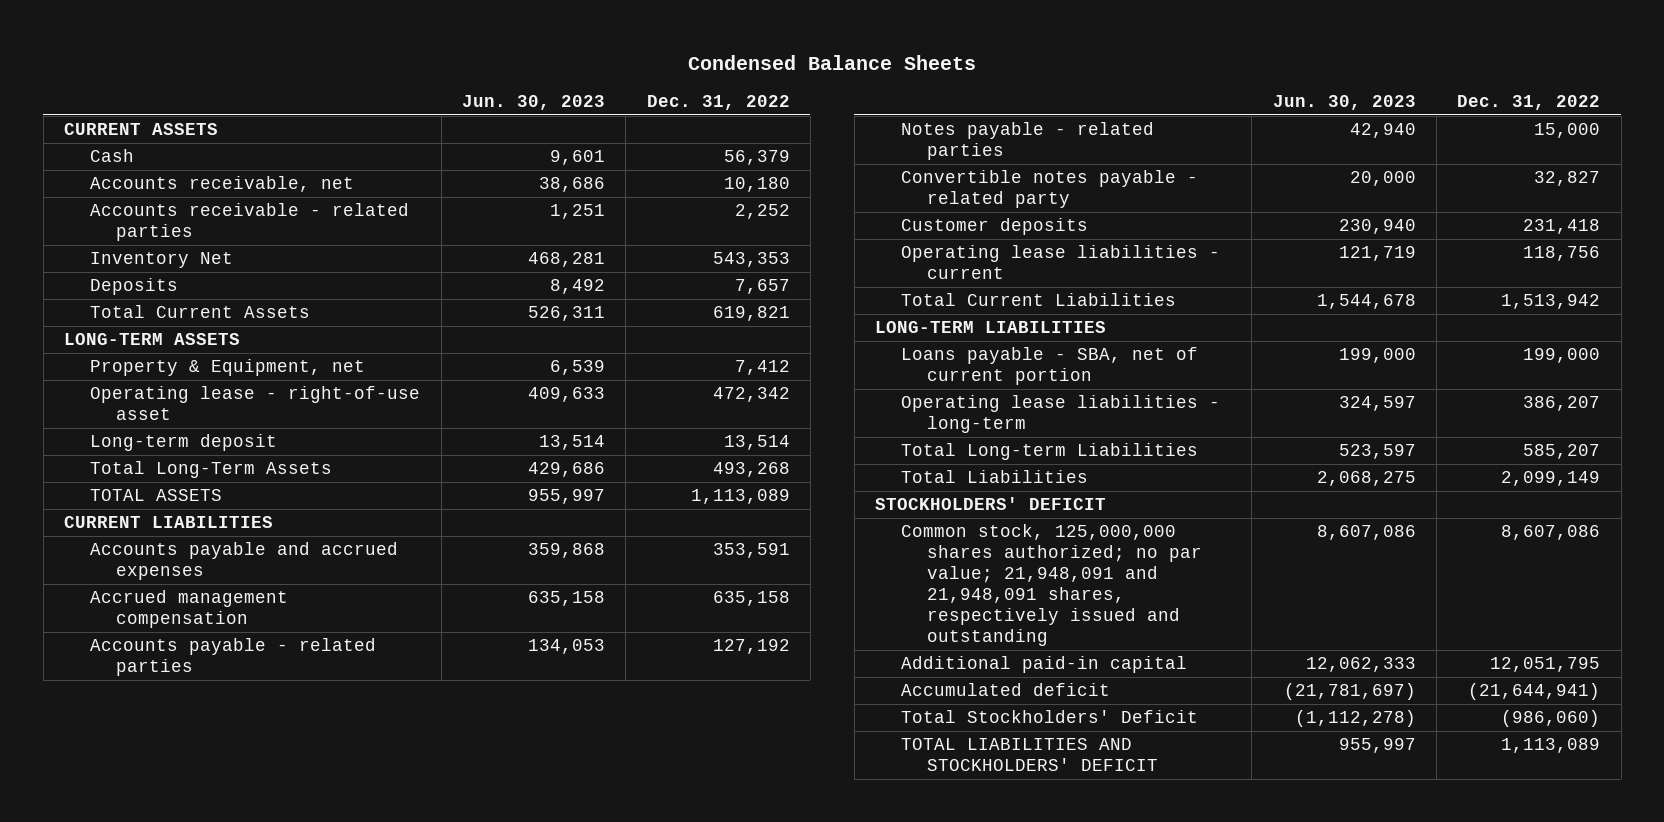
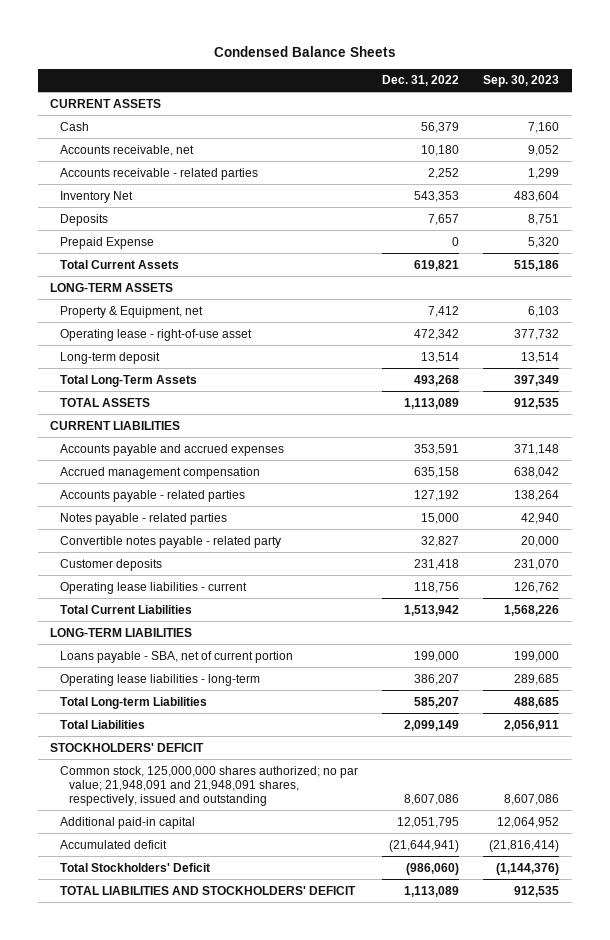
[461,94,605,110] Jun. 30, 2023 -> none
none -> [483,75,560,88] Sep. 30, 2023
none -> [59,236,154,249] Prepaid Expense
[900,524,1202,647] Common stock, 125,000,000 shares authorized; no par value; 21,948,091 and 21,948,091 shares, respectively issued and outstanding -> [59,765,358,806] Common stock, 125,000,000 shares authorized; no par value; 21,948,091 and 21,948,091 shares, respectively, issued and outstanding

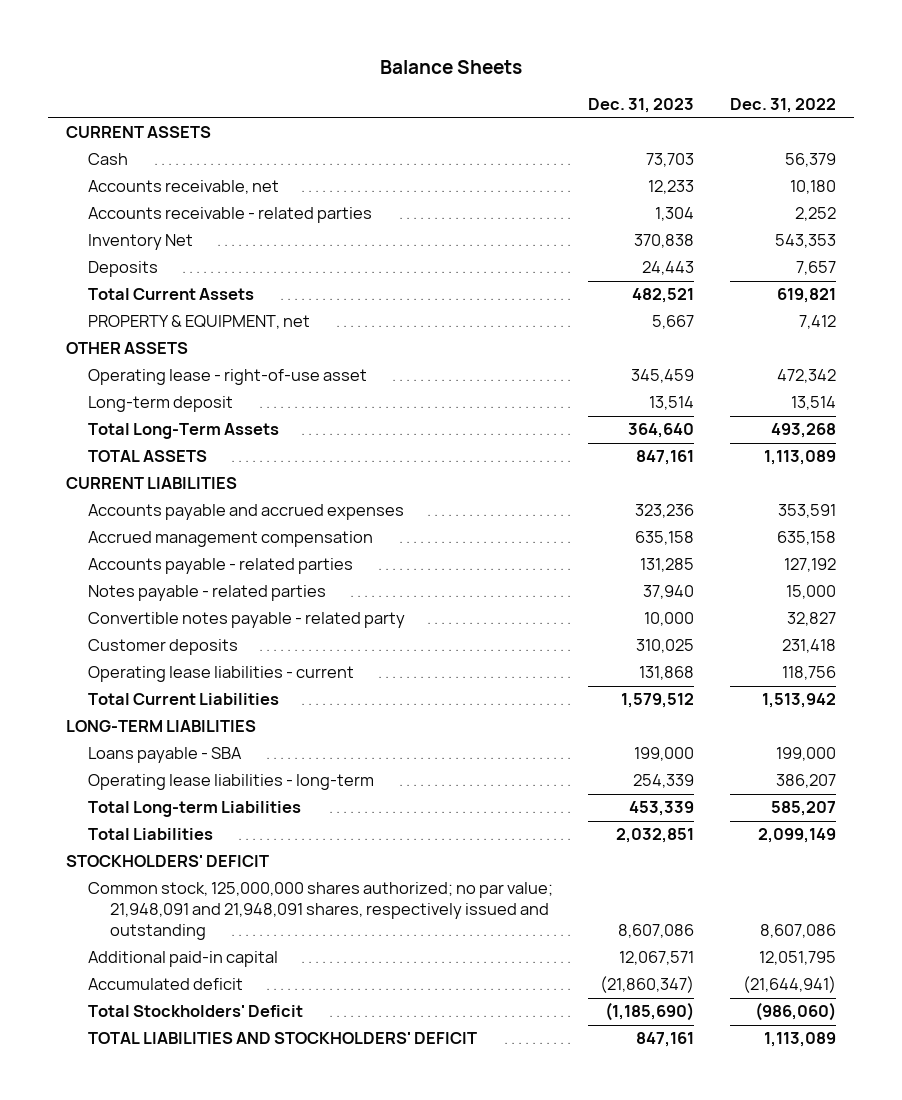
[213,45,396,57] Condensed Balance Sheets -> [380,60,523,75] Balance Sheets
[483,75,560,88] Sep. 30, 2023 -> none
none -> [588,98,695,114] Dec. 31, 2023
[59,236,154,249] Prepaid Expense -> none
[50,282,174,292] LONG-TERM ASSETS -> none
[59,305,203,318] Property & Equipment, net -> [87,315,310,330] PROPERTY & EQUIPMENT, net
none -> [66,342,189,355] OTHER ASSETS
[59,650,293,663] Loans payable - SBA, net of current portion -> [87,747,242,764] Loans payable - SBA
[59,765,358,806] Common stock, 125,000,000 shares authorized; no par value; 21,948,091 and 21,948,091 shares, respectively, issued and outstanding -> [87,882,553,941] Common stock, 125,000,000 shares authorized; no par value; 21,948,091 and 21,948,091 shares, respectively issued and outstanding

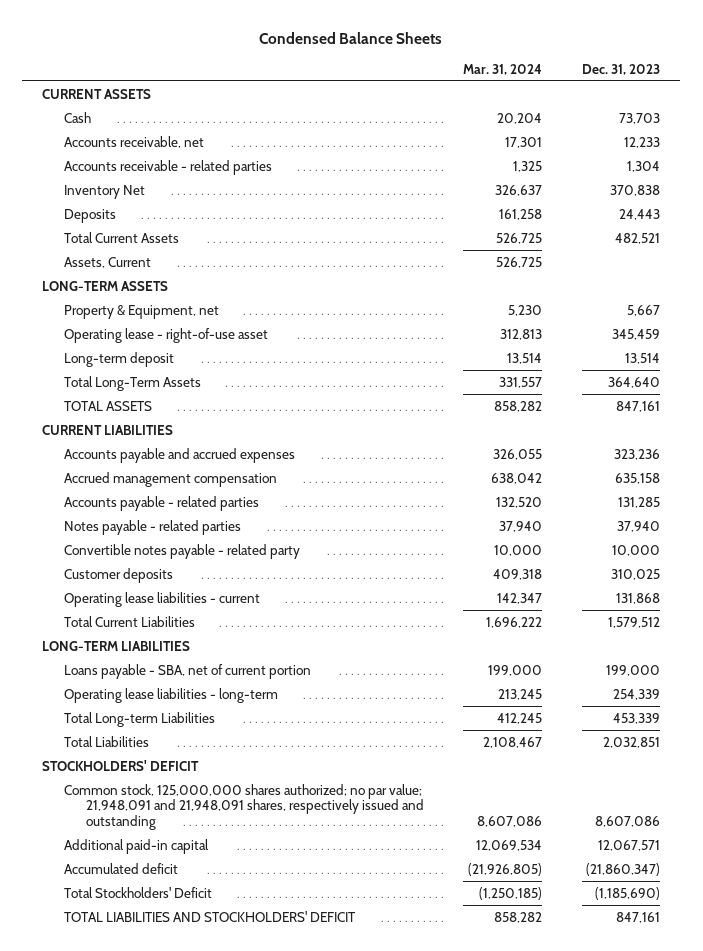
[380,60,523,75] Balance Sheets -> [259,31,443,44] Condensed Balance Sheets
[729,98,836,114] Dec. 31, 2022 -> none
none -> [463,63,543,75] Mar. 31, 2024
[66,342,189,355] OTHER ASSETS -> none
none -> [63,256,151,268] Assets, Current
none -> [42,280,169,291] LONG-TERM ASSETS
[87,315,310,330] PROPERTY & EQUIPMENT, net -> [63,304,219,319] Property & Equipment, net
[87,747,242,764] Loans payable - SBA -> [63,663,311,679] Loans payable - SBA, net of current portion

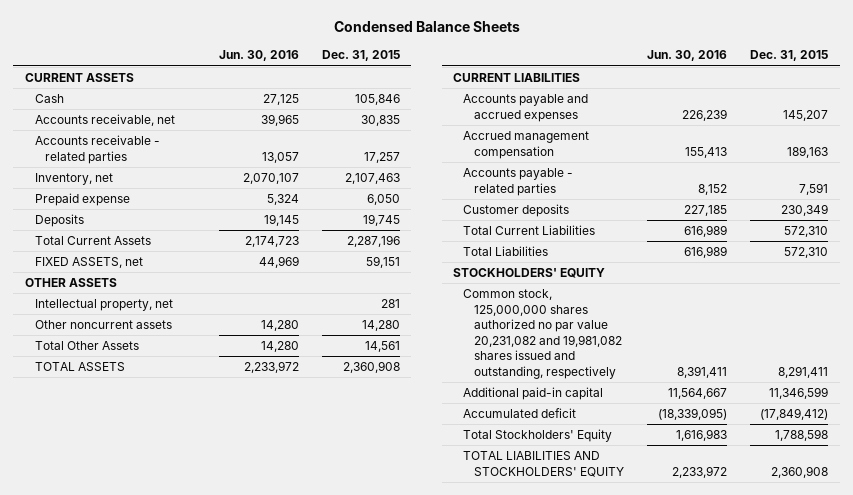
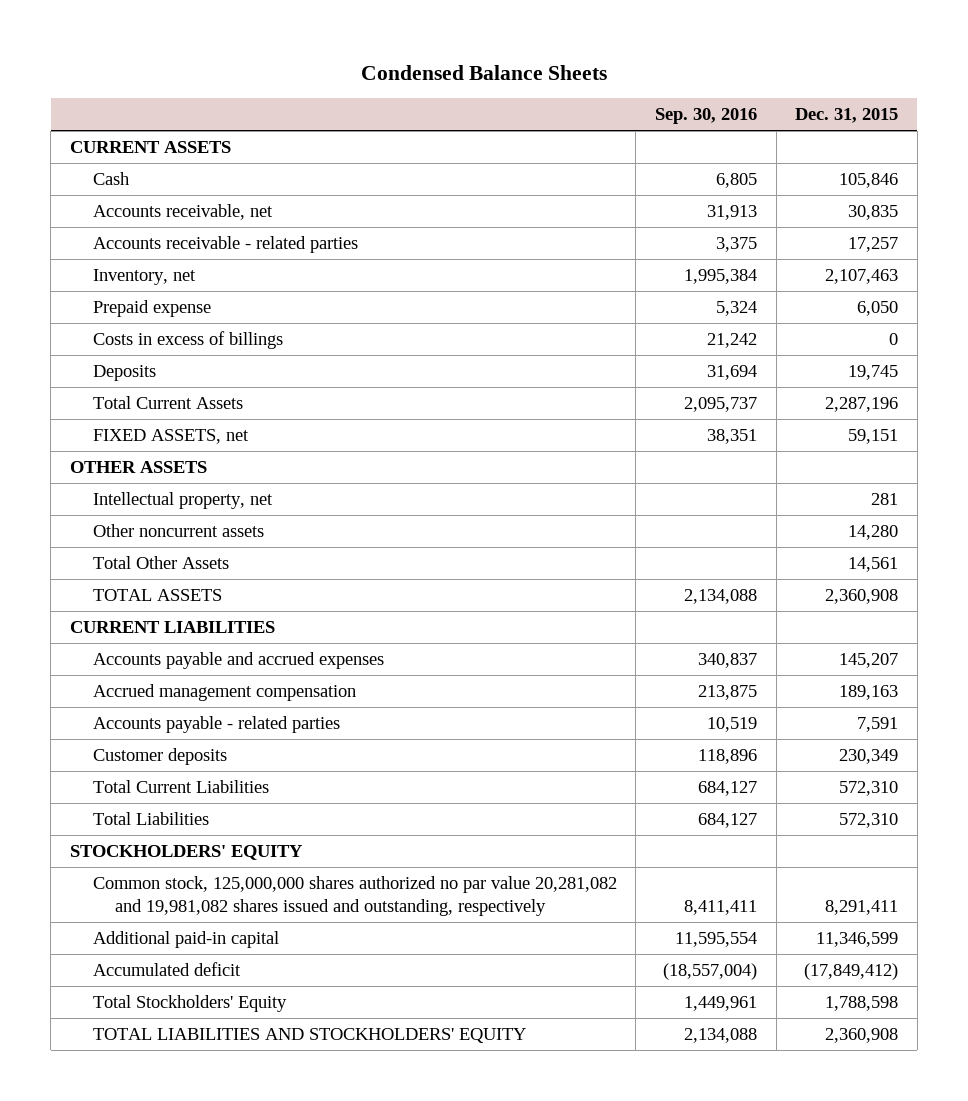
[218,50,299,62] Jun. 30, 2016 -> none
none -> [654,108,757,125] Sep. 30, 2016
none -> [92,330,283,349] Costs in excess of billings
[463,289,622,380] Common stock, 125,000,000 shares authorized no par value 20,231,082 and 19,981,082 shares issued and outstanding, respectively -> [92,875,617,917] Common stock, 125,000,000 shares authorized no par value 20,281,082 and 19,981,082 shares issued and outstanding, respectively

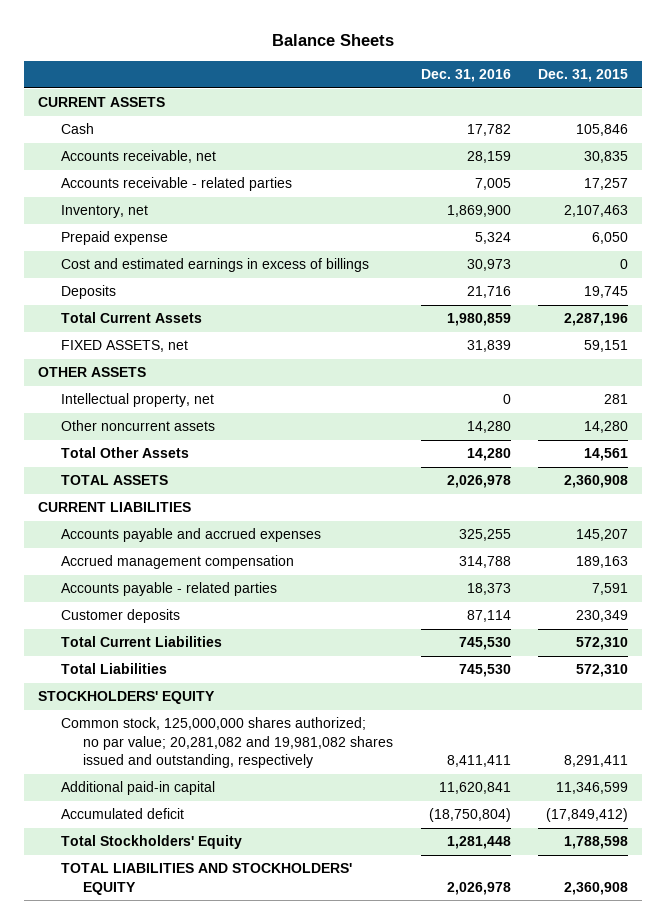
[361,64,608,80] Condensed Balance Sheets -> [272,34,395,47] Balance Sheets
[654,108,757,125] Sep. 30, 2016 -> none
none -> [420,69,511,83] Dec. 31, 2016
[92,330,283,349] Costs in excess of billings -> [60,258,369,273] Cost and estimated earnings in excess of billings
[92,875,617,917] Common stock, 125,000,000 shares authorized no par value 20,281,082 and 19,981,082 shares issued and outstanding, respectively -> [60,717,393,768] Common stock, 125,000,000 shares authorized; no par value; 20,281,082 and 19,981,082 shares issued and outstanding, respectively

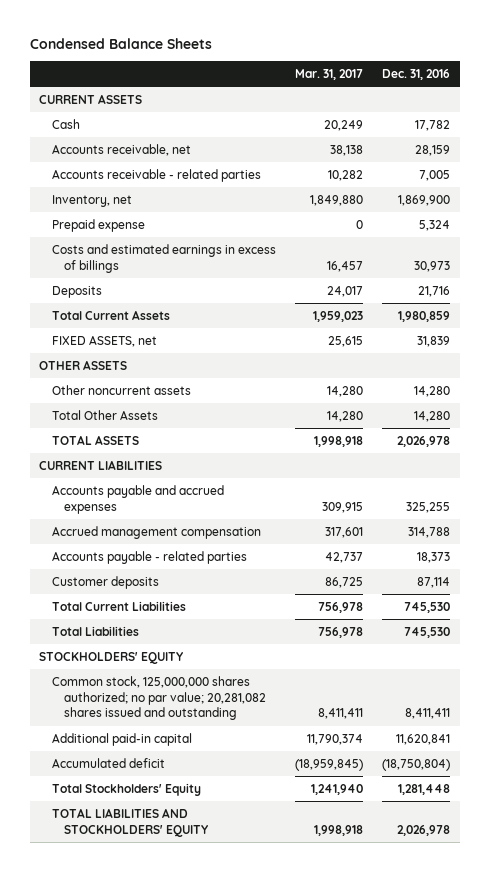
[272,34,395,47] Balance Sheets -> [29,37,212,49] Condensed Balance Sheets
[538,69,629,83] Dec. 31, 2015 -> none
none -> [294,68,363,80] Mar. 31, 2017
[60,258,369,273] Cost and estimated earnings in excess of billings -> [51,243,276,273] Costs and estimated earnings in excess of billings
[60,393,214,408] Intellectual property, net -> none
[60,717,393,768] Common stock, 125,000,000 shares authorized; no par value; 20,281,082 and 19,981,082 shares issued and outstanding, respectively -> [51,675,266,721] Common stock, 125,000,000 shares authorized; no par value; 20,281,082 shares issued and outstanding

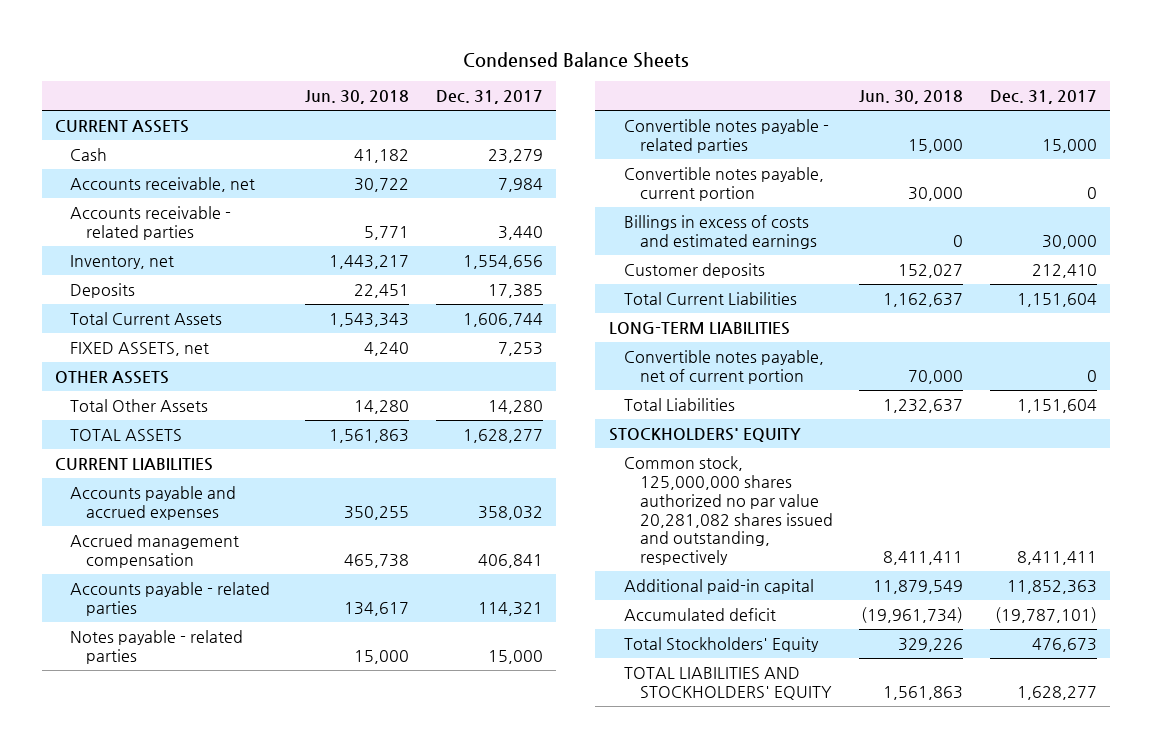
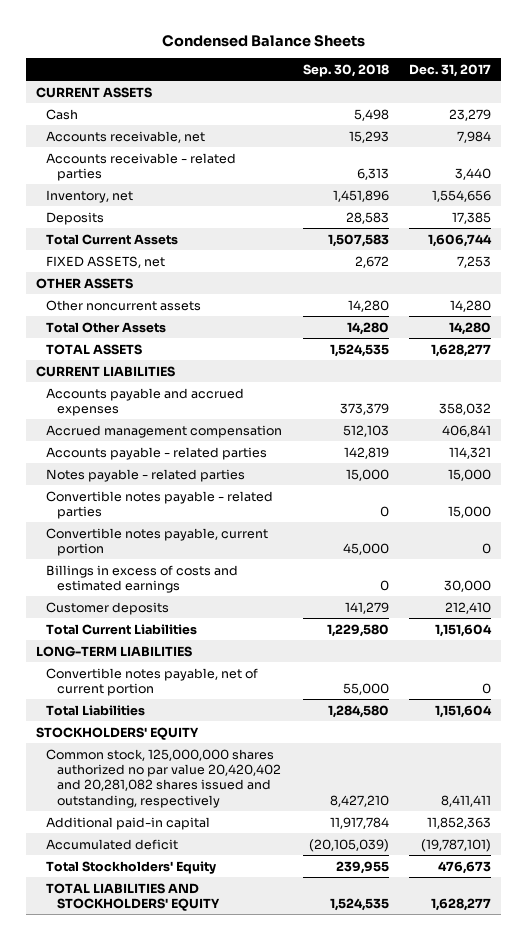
[305,90,410,105] Jun. 30, 2018 -> none
none -> [302,63,389,77] Sep. 30, 2018
none -> [46,299,202,311] Other noncurrent assets
[624,455,833,566] Common stock, 125,000,000 shares authorized no par value 20,281,082 shares issued and outstanding, respectively -> [46,748,281,808] Common stock, 125,000,000 shares authorized no par value 20,420,402 and 20,281,082 shares issued and outstanding, respectively

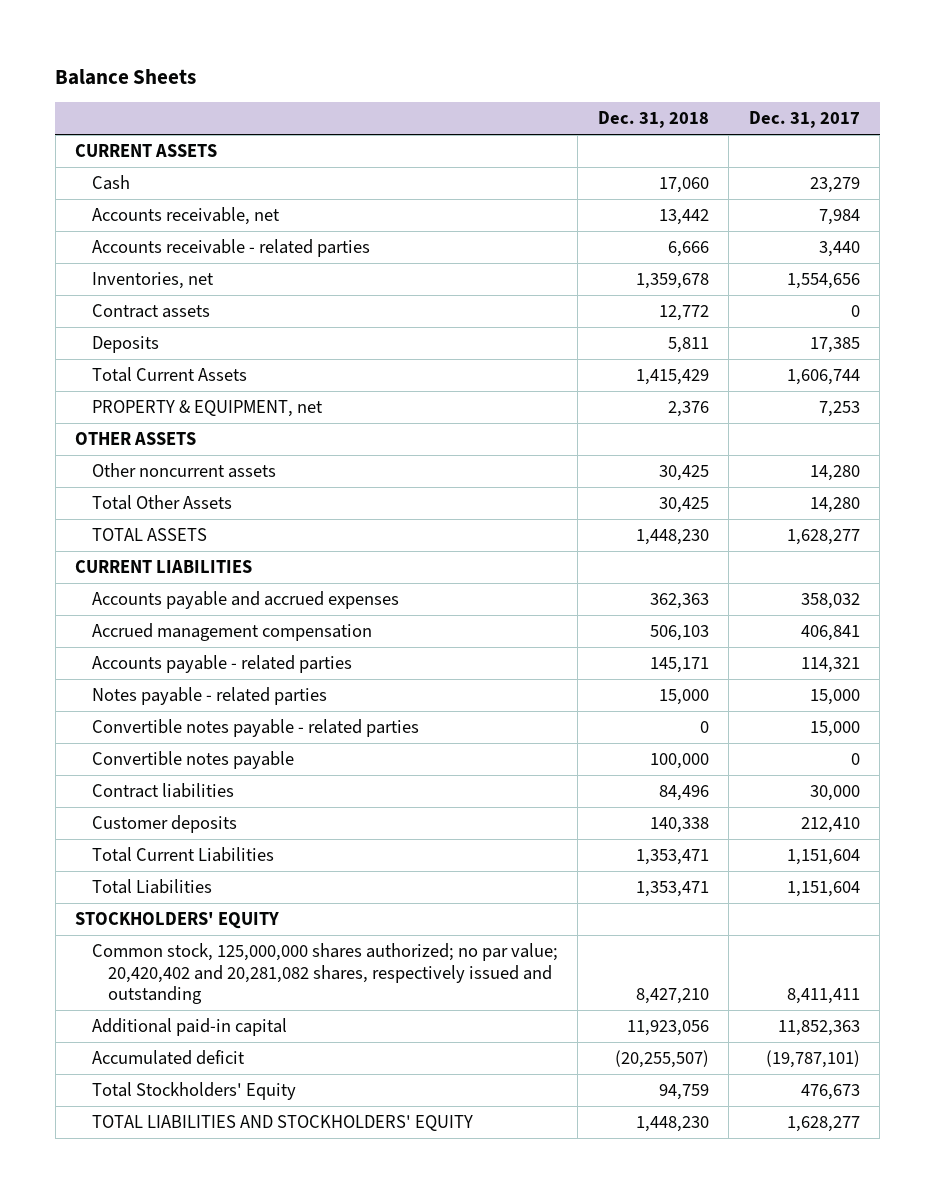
[161,34,365,47] Condensed Balance Sheets -> [55,68,197,85] Balance Sheets
[302,63,389,77] Sep. 30, 2018 -> none
none -> [597,111,709,129] Dec. 31, 2018
[46,189,134,203] Inventory, net -> [91,272,214,290] Inventories, net
none -> [91,304,210,319] Contract assets
[46,255,166,268] FIXED ASSETS, net -> [91,400,323,418] PROPERTY & EQUIPMENT, net
[46,564,239,593] Billings in excess of costs and estimated earnings -> none
[46,527,269,556] Convertible notes payable, current portion -> [91,751,294,770] Convertible notes payable
none -> [91,783,234,799] Contract liabilities
[36,645,193,657] LONG-TERM LIABILITIES -> none
[46,667,259,696] Convertible notes payable, net of current portion -> none
[46,748,281,808] Common stock, 125,000,000 shares authorized no par value 20,420,402 and 20,281,082 shares issued and outstanding, respectively -> [91,943,558,1004] Common stock, 125,000,000 shares authorized; no par value; 20,420,402 and 20,281,082 shares, respectively issued and outstanding

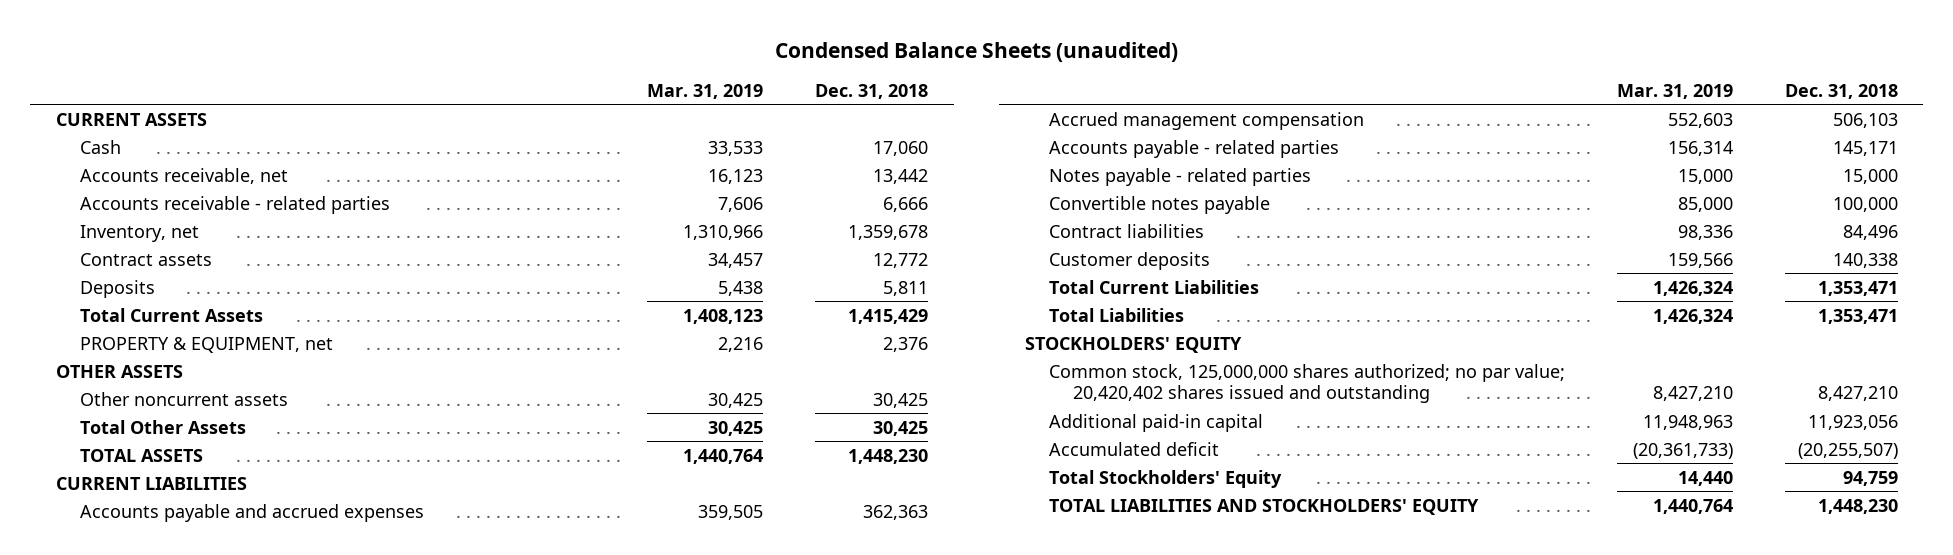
[55,68,197,85] Balance Sheets -> [774,41,1178,62] Condensed Balance Sheets (unaudited)
[748,111,860,129] Dec. 31, 2017 -> none
none -> [647,83,764,99] Mar. 31, 2019
[91,272,214,290] Inventories, net -> [79,224,199,242] Inventory, net
[91,719,419,738] Convertible notes payable - related parties -> none
[91,943,558,1004] Common stock, 125,000,000 shares authorized; no par value; 20,420,402 and 20,281,082 shares, respectively issued and outstanding -> [1049,363,1566,404] Common stock, 125,000,000 shares authorized; no par value; 20,420,402 shares issued and outstanding

